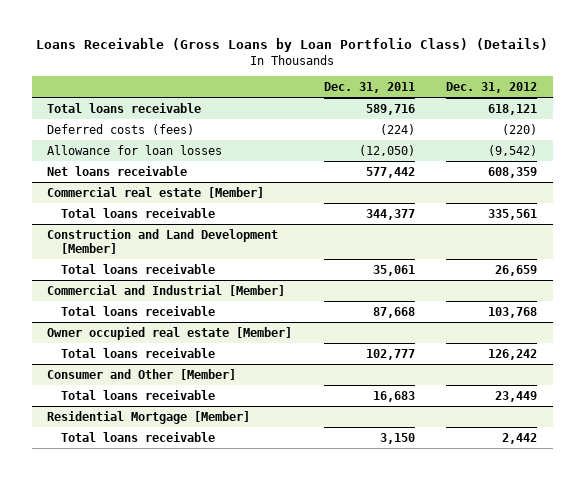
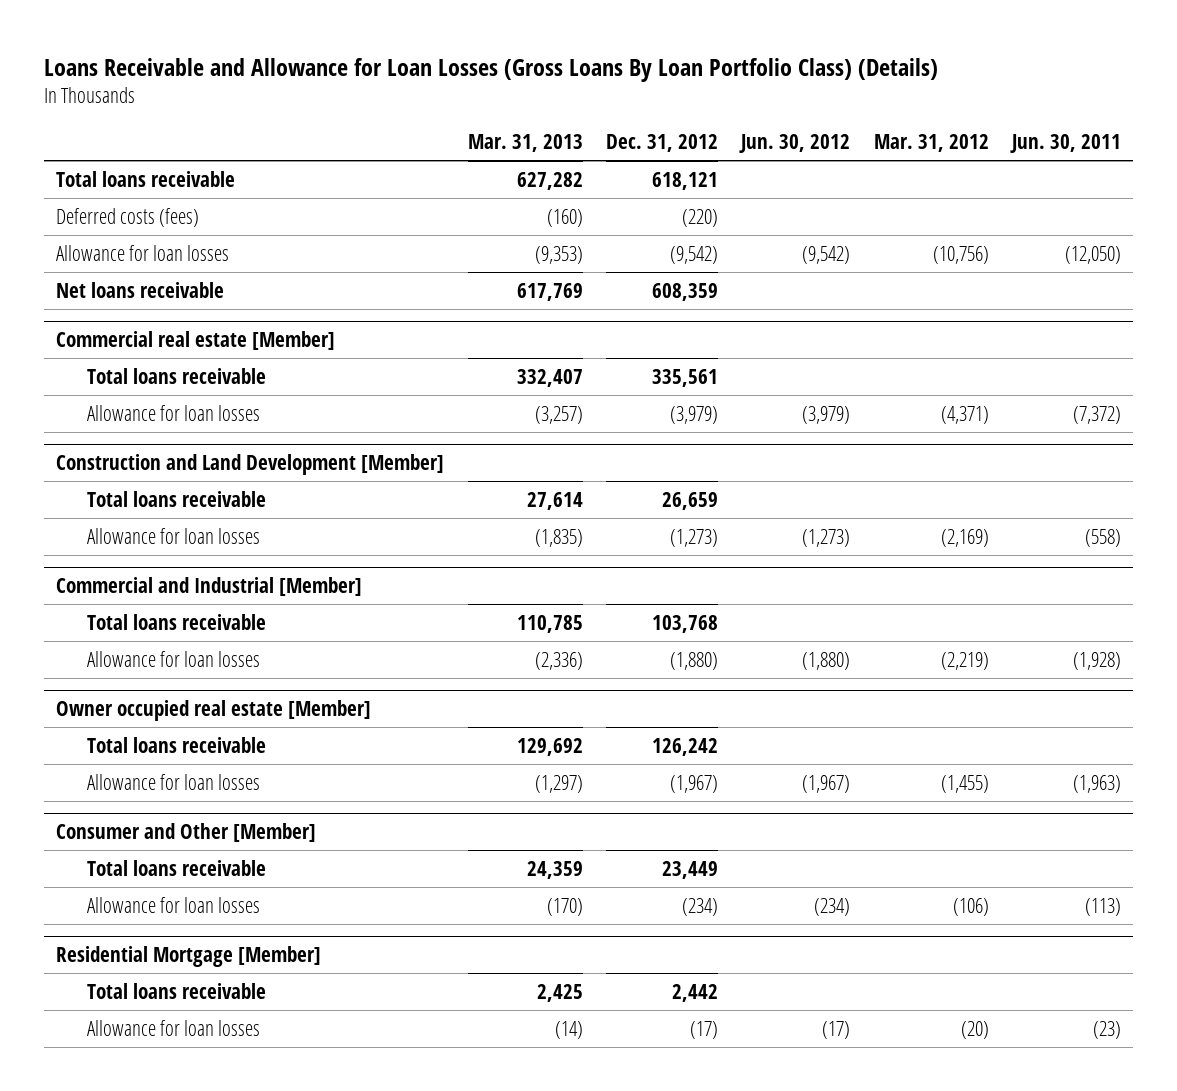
[36,38,549,53] Loans Receivable (Gross Loans by Loan Portfolio Class) (Details) -> [44,57,939,82] Loans Receivable and Allowance for Loan Losses (Gross Loans By Loan Portfolio Class) (Details)
[323,81,415,93] Dec. 31, 2011 -> none
none -> [467,133,583,152] Mar. 31, 2013
none -> [739,133,851,153] Jun. 30, 2012
none -> [873,133,989,152] Mar. 31, 2012
none -> [1010,133,1122,153] Jun. 30, 2011
none -> [87,404,261,421] Allowance for loan losses
none -> [87,527,261,544] Allowance for loan losses
none -> [87,650,261,667] Allowance for loan losses
none -> [87,773,261,790] Allowance for loan losses
none -> [87,896,261,913] Allowance for loan losses
none -> [87,1019,261,1036] Allowance for loan losses

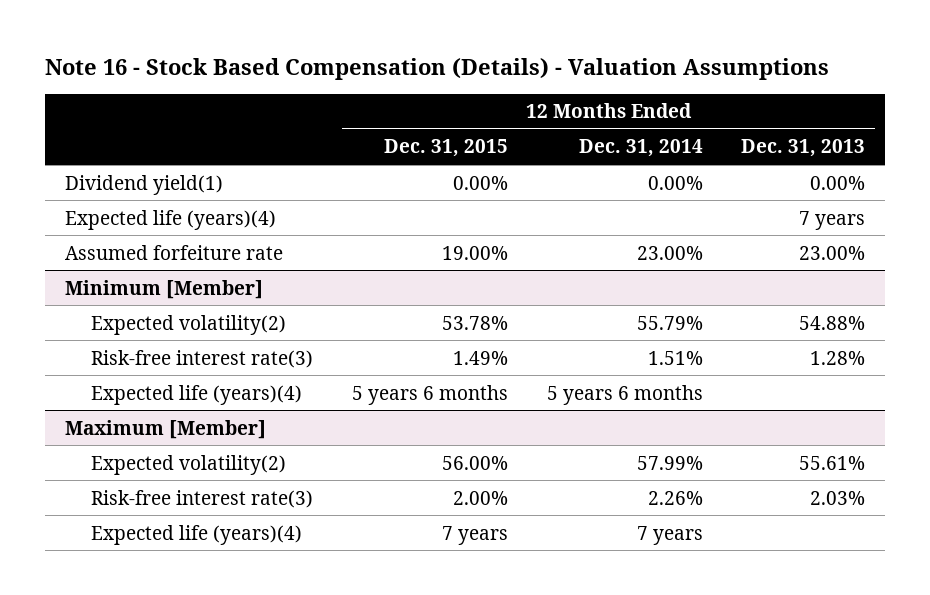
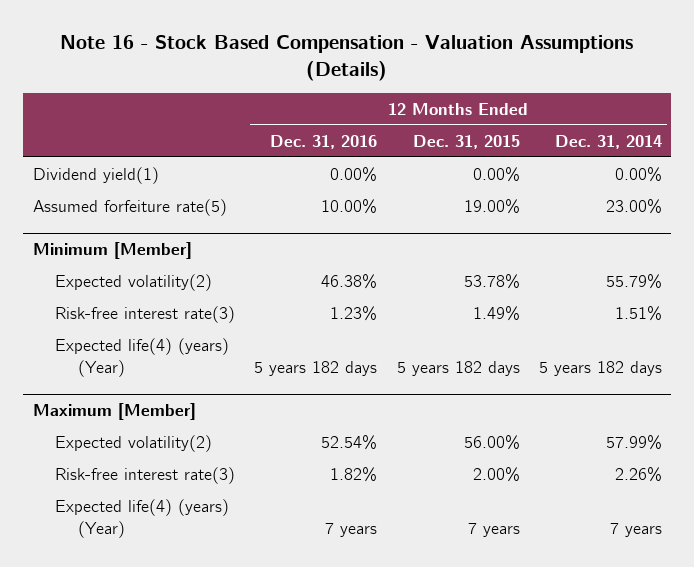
[45,57,830,80] Note 16 - Stock Based Compensation (Details) - Valuation Assumptions -> [60,35,634,81] Note 16 - Stock Based Compensation - Valuation Assumptions (Details)
[741,139,866,158] Dec. 31, 2013 -> none
none -> [270,134,378,149] Dec. 31, 2016
[64,209,276,230] Expected life (years)(4) -> none
[64,244,283,260] Assumed forfeiture rate -> [32,198,227,216] Assumed forfeiture rate(5)
[91,384,303,405] Expected life (years)(4) -> [55,337,230,377] Expected life(4) (years) (Year)
[351,384,508,405] 5 years 6 months -> [396,360,520,376] 5 years 182 days
[546,384,703,405] 5 years 6 months -> [538,360,662,376] 5 years 182 days
[91,524,303,545] Expected life (years)(4) -> [55,498,230,538] Expected life(4) (years) (Year)

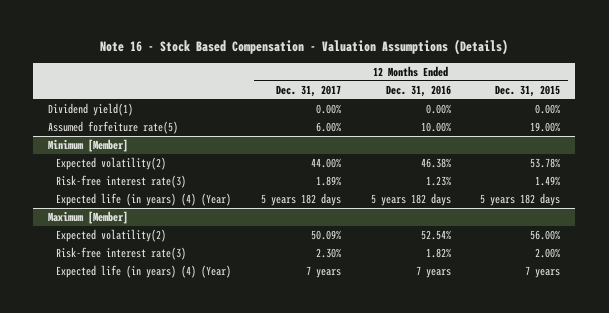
[554,134,662,149] Dec. 31, 2014 -> none
none -> [275,84,341,97] Dec. 31, 2017
[55,337,230,377] Expected life(4) (years) (Year) -> [56,192,232,206] Expected life (in years) (4) (Year)
[55,498,230,538] Expected life(4) (years) (Year) -> [56,264,232,278] Expected life (in years) (4) (Year)

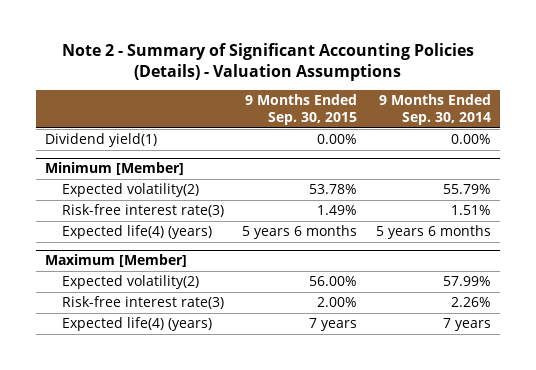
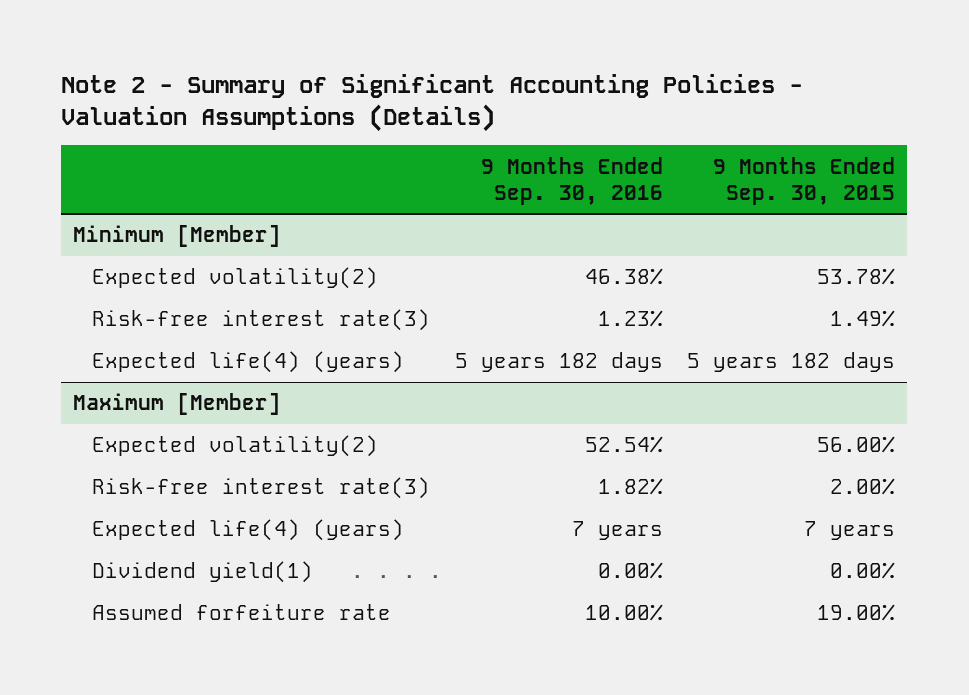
[61,43,474,82] Note 2 - Summary of Significant Accounting Policies (Details) - Valuation Assumptions -> [61,73,804,132] Note 2 - Summary of Significant Accounting Policies - Valuation Assumptions (Details)
[378,94,491,125] 9 Months Ended Sep. 30, 2014 -> none
none -> [480,156,663,205] 9 Months Ended Sep. 30, 2016
[44,133,157,148] Dividend yield(1) -> none
[242,225,358,240] 5 years 6 months -> [687,352,896,373] 5 years 182 days
none -> [92,561,314,584] Dividend yield(1)
none -> [92,604,392,621] Assumed forfeiture rate

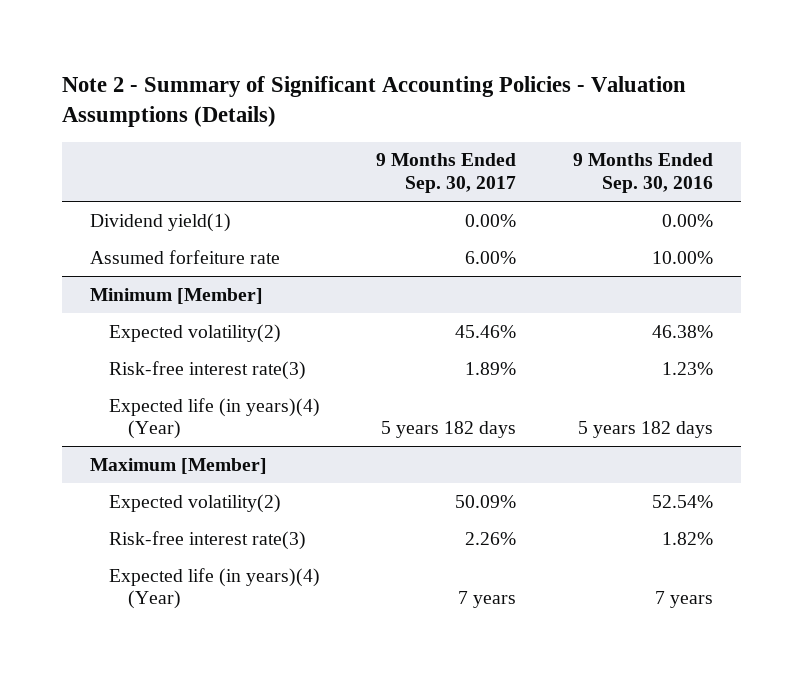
[713,156,896,205] 9 Months Ended Sep. 30, 2015 -> none
none -> [376,153,517,193] 9 Months Ended Sep. 30, 2017
none -> [90,212,232,232] Dividend yield(1)
none -> [90,249,281,264] Assumed forfeiture rate
[92,351,405,374] Expected life(4) (years) -> [108,397,320,440] Expected life (in years)(4) (Year)
[92,561,314,584] Dividend yield(1) -> none
[92,604,392,621] Assumed forfeiture rate -> none
[92,519,405,542] Expected life(4) (years) -> [108,567,320,610] Expected life (in years)(4) (Year)

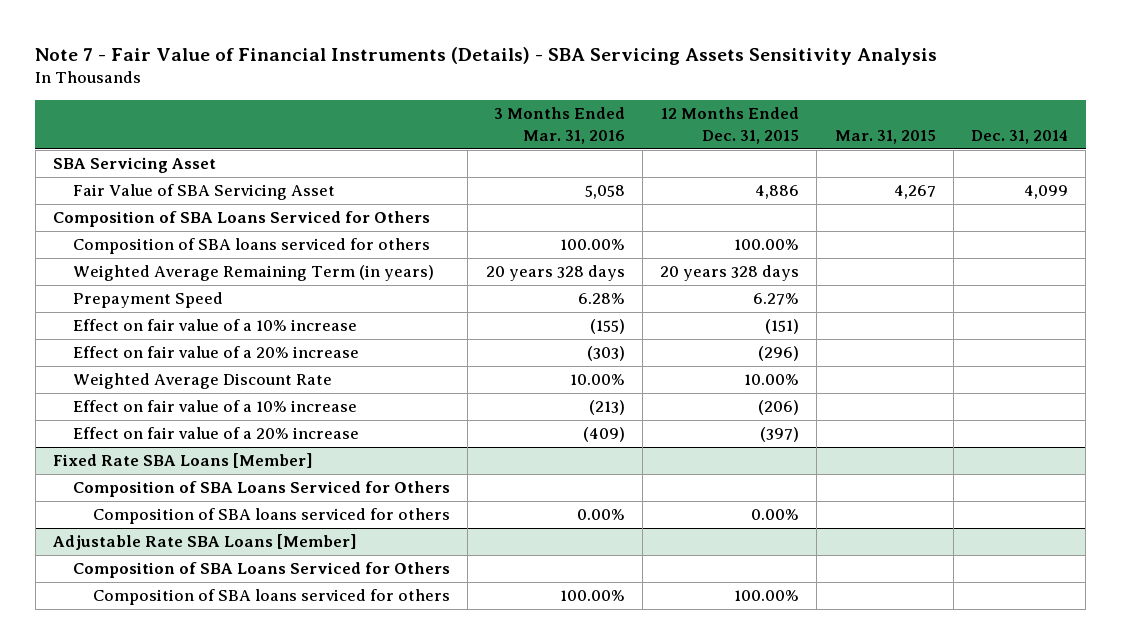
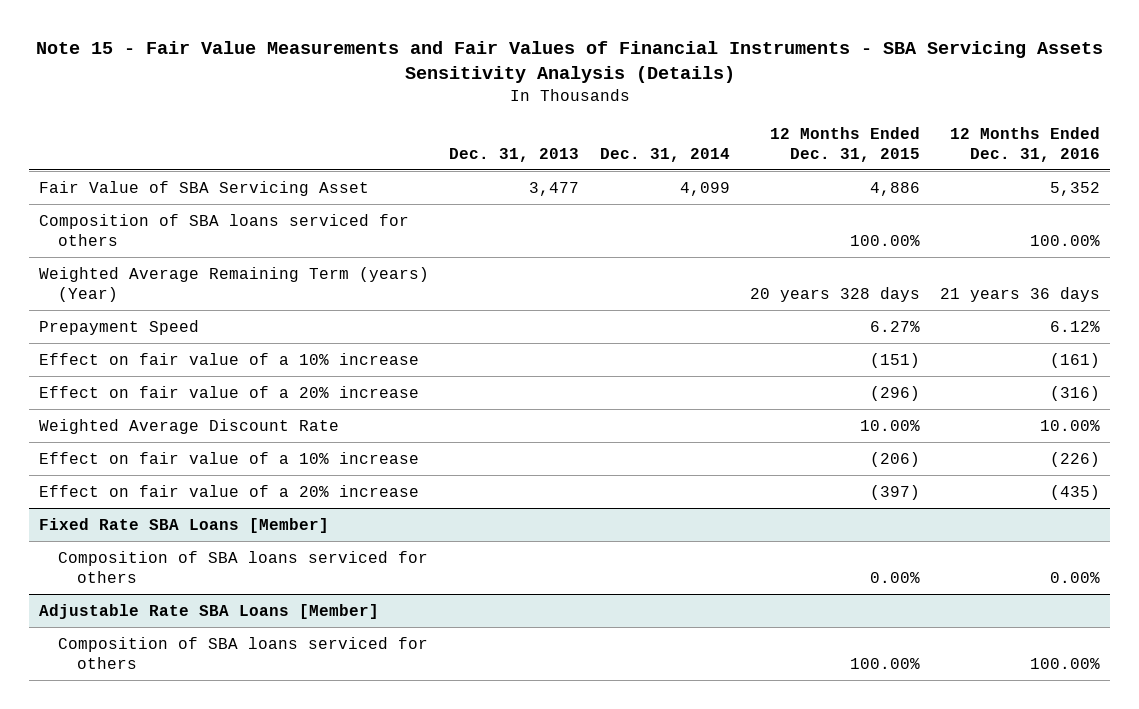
[35,47,938,66] Note 7 - Fair Value of Financial Instruments (Details) - SBA Servicing Assets Sensitivity Analysis -> [35,41,1103,84] Note 15 - Fair Value Measurements and Fair Values of Financial Instruments - SBA Servicing Assets Sensitivity Analysis (Details)
[493,107,625,144] 3 Months Ended Mar. 31, 2016 -> none
[834,129,936,144] Mar. 31, 2015 -> none
none -> [449,147,580,162] Dec. 31, 2013
none -> [950,126,1101,162] 12 Months Ended Dec. 31, 2016
[53,157,217,174] SBA Servicing Asset -> none
[53,211,431,228] Composition of SBA Loans Serviced for Others -> none
[73,265,435,282] Weighted Average Remaining Term (in years) -> [39,266,430,302] Weighted Average Remaining Term (years) (Year)
[73,481,451,498] Composition of SBA Loans Serviced for Others -> none
[73,562,451,579] Composition of SBA Loans Serviced for Others -> none

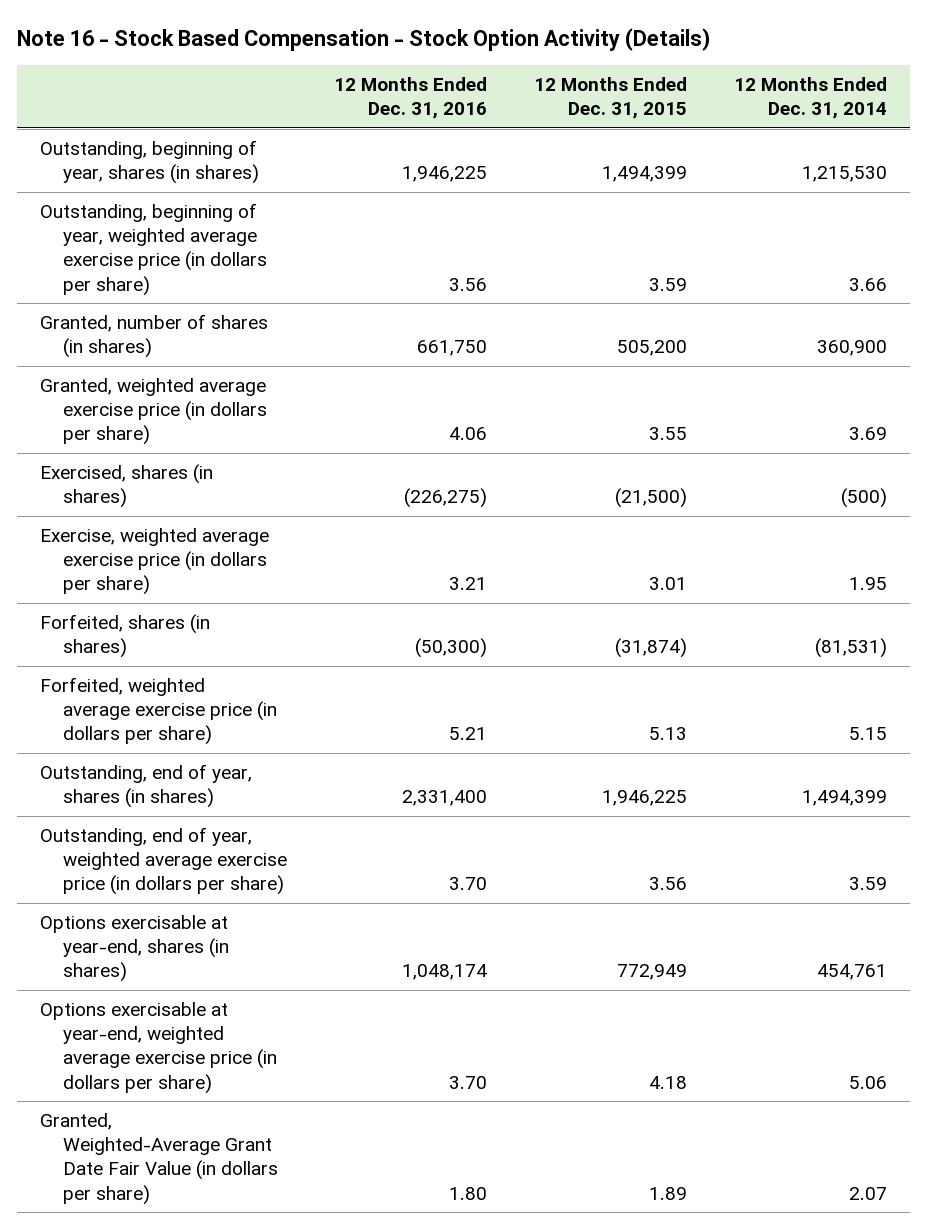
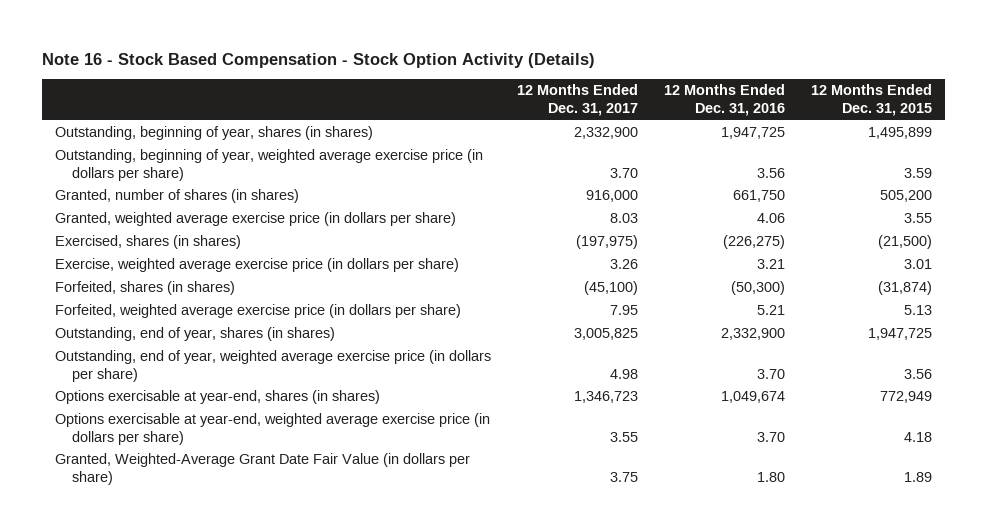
[733,76,887,119] 12 Months Ended Dec. 31, 2014 -> none
none -> [517,84,639,117] 12 Months Ended Dec. 31, 2017
[402,166,488,183] 1,946,225 -> [721,127,786,140] 1,947,725
[602,166,688,183] 1,494,399 -> [868,127,933,140] 1,495,899
[402,790,488,807] 2,331,400 -> [721,328,786,341] 2,332,900
[602,790,688,807] 1,946,225 -> [868,328,933,341] 1,947,725
[402,964,488,981] 1,048,174 -> [721,391,786,404] 1,049,674

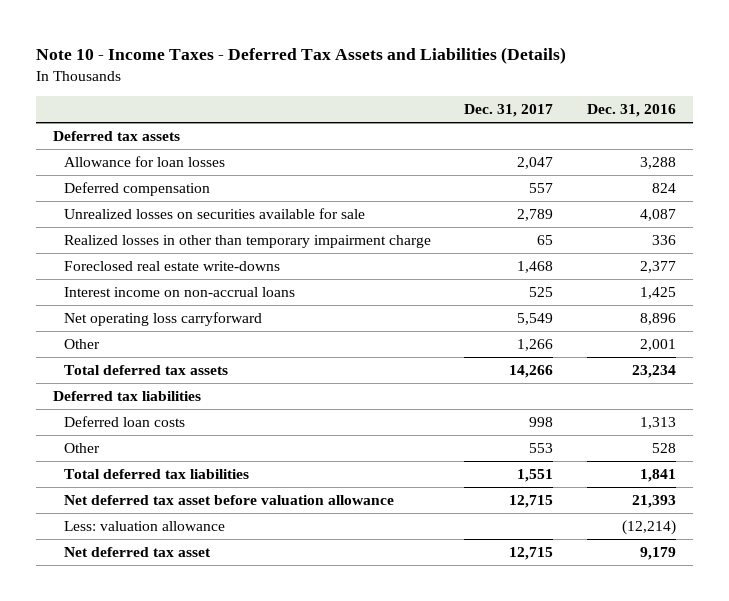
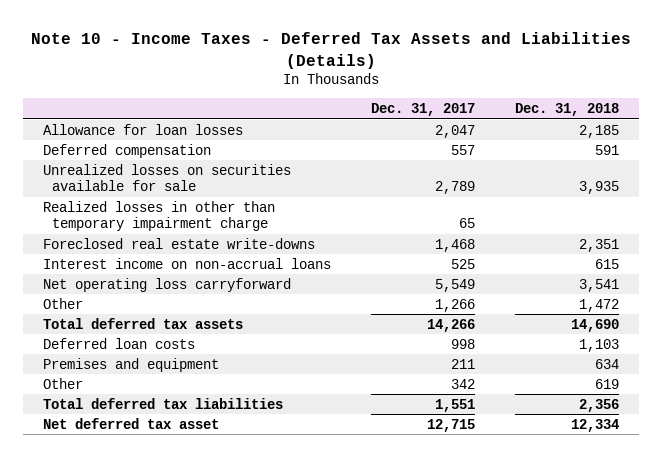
[587,104,677,118] Dec. 31, 2016 -> none
none -> [514,102,619,116] Dec. 31, 2018
[52,131,180,142] Deferred tax assets -> none
[52,391,201,402] Deferred tax liabilities -> none
none -> [42,357,219,372] Premises and equipment
[529,443,554,454] 553 -> [450,378,475,389] 342
[63,495,394,506] Net deferred tax asset before valuation allowance -> none
[63,521,225,532] Less: valuation allowance -> none

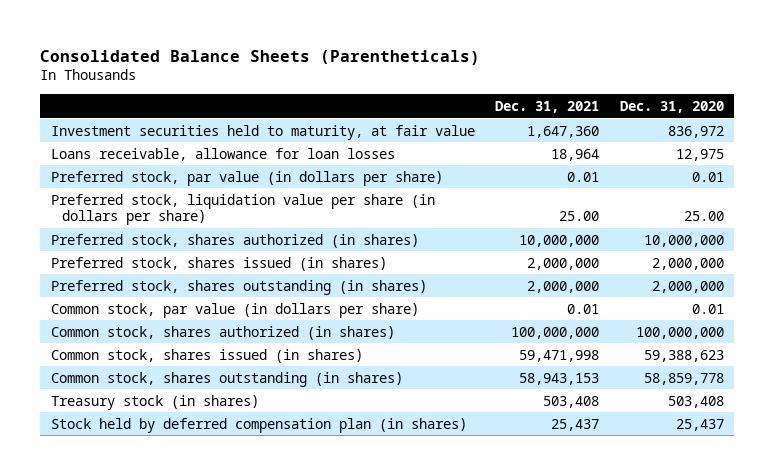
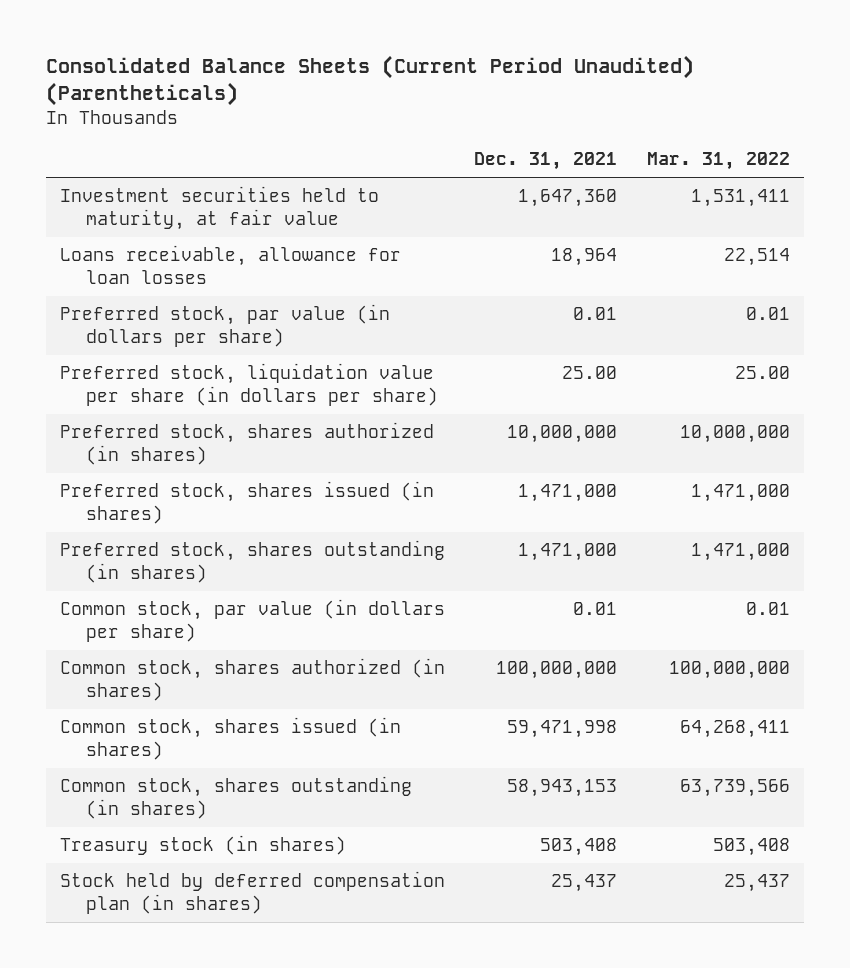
[40,49,481,65] Consolidated Balance Sheets (Parentheticals) -> [45,54,694,106] Consolidated Balance Sheets (Current Period Unaudited) (Parentheticals)
[619,100,724,113] Dec. 31, 2020 -> none
none -> [646,152,790,171] Mar. 31, 2022
[527,257,600,270] 2,000,000 -> [518,484,618,503] 1,471,000
[527,280,600,293] 2,000,000 -> [518,543,618,562] 1,471,000

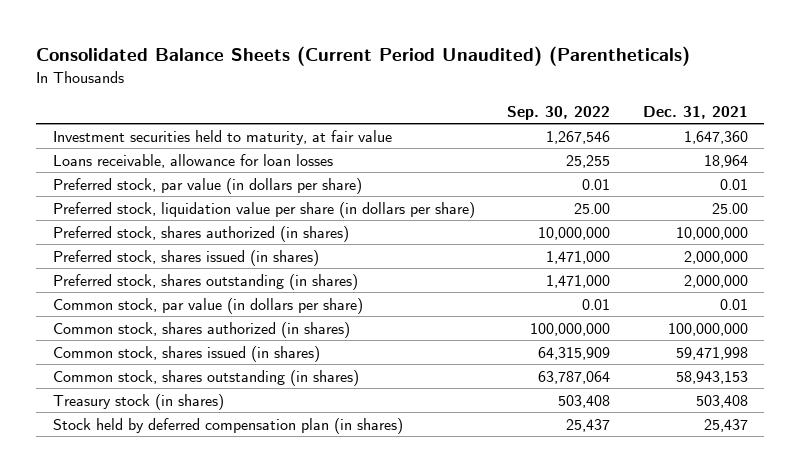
[646,152,790,171] Mar. 31, 2022 -> none
none -> [507,105,611,120] Sep. 30, 2022
[518,484,618,503] 1,471,000 -> [683,250,748,264] 2,000,000
[518,543,618,562] 1,471,000 -> [683,274,748,288] 2,000,000

